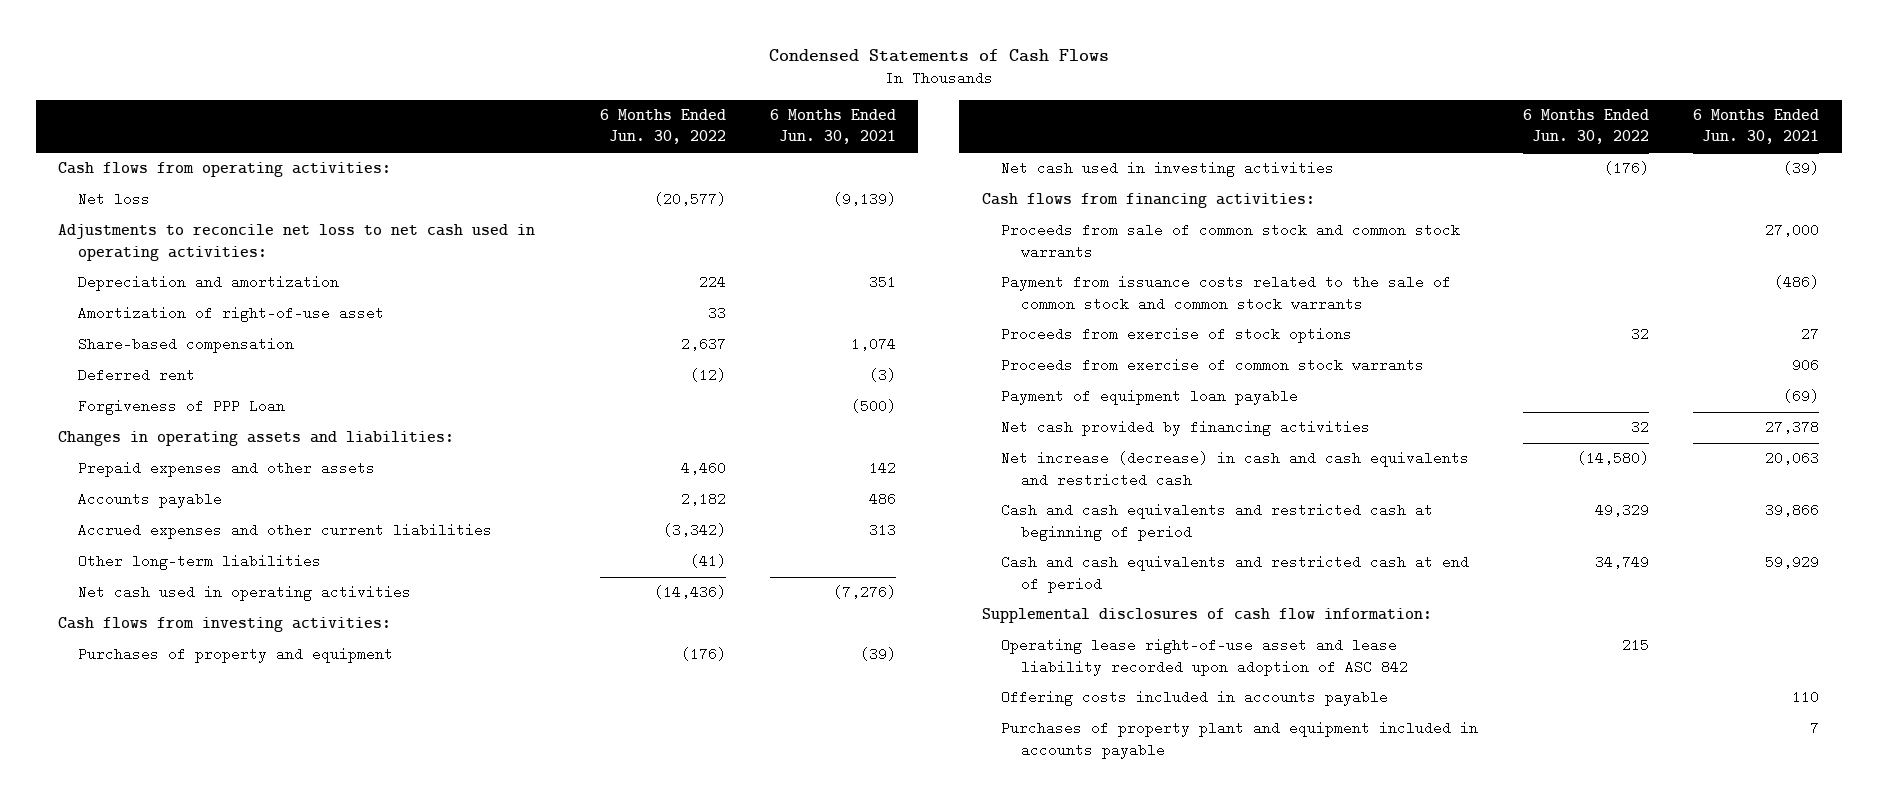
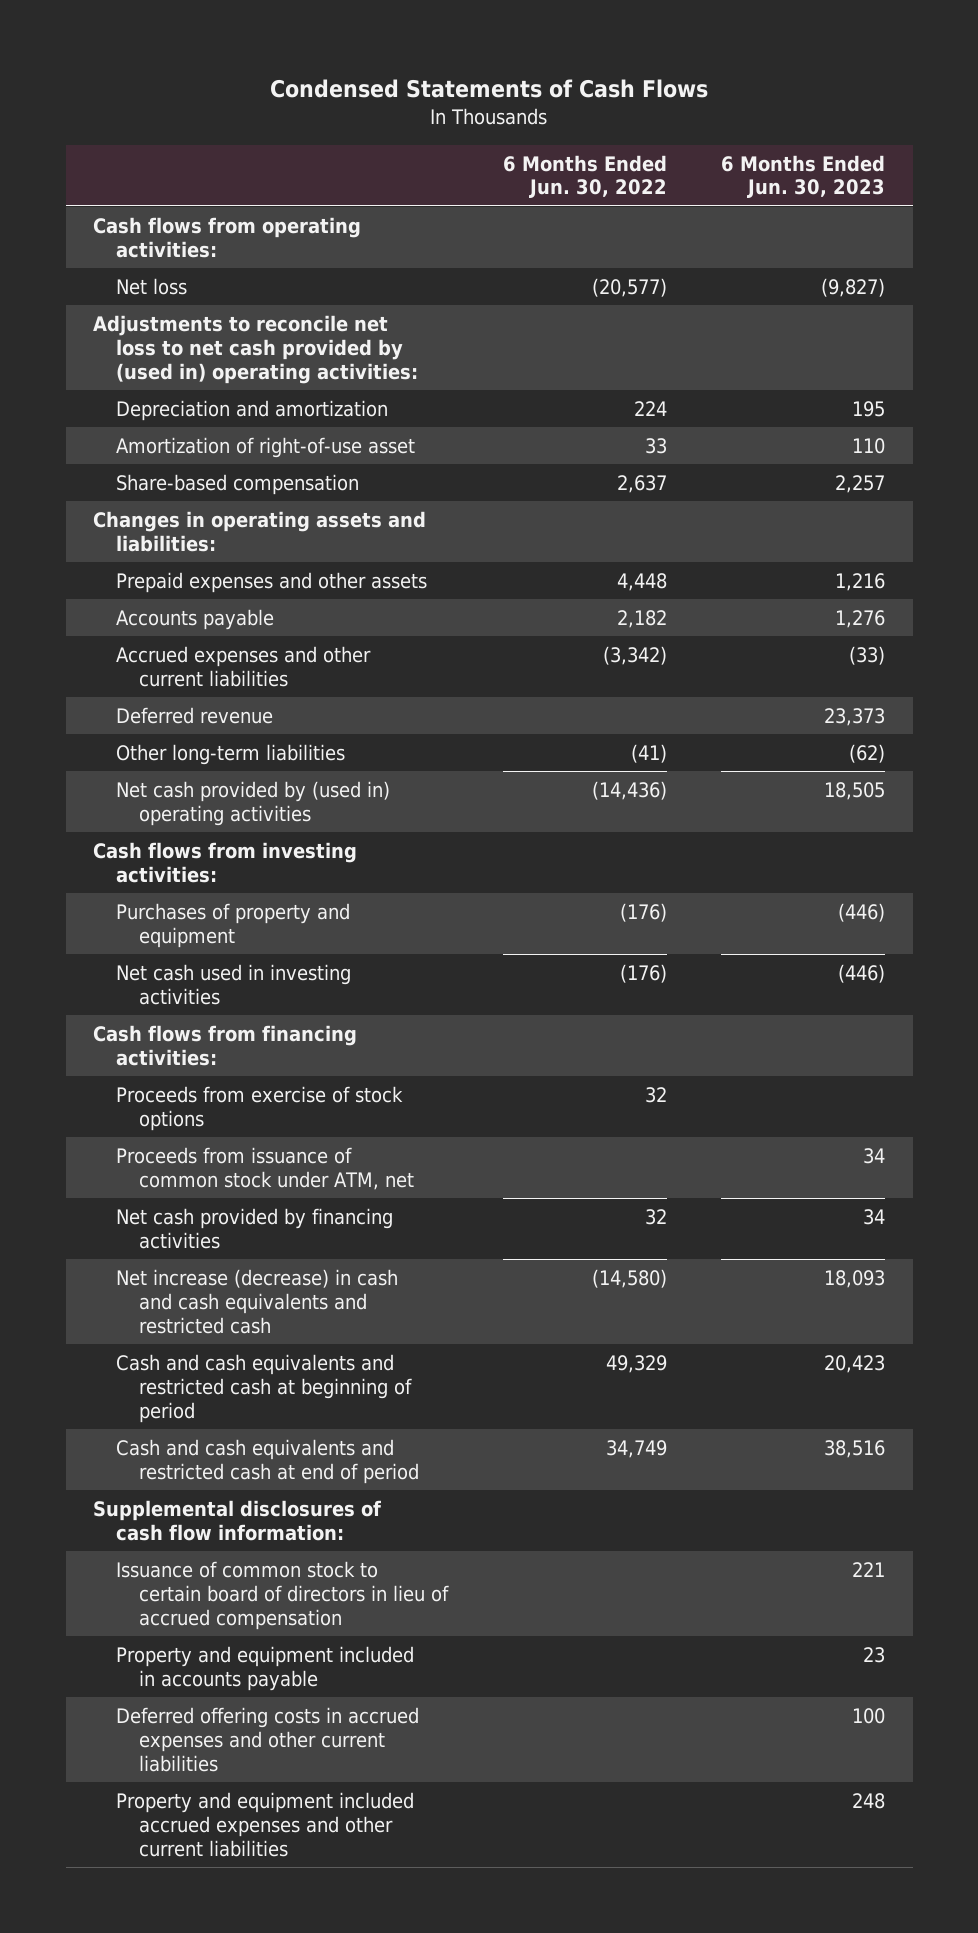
[770,109,897,145] 6 Months Ended Jun. 30, 2021 -> none
none -> [721,154,886,199] 6 Months Ended Jun. 30, 2023
[58,224,536,261] Adjustments to reconcile net loss to net cash used in operating activities: -> [93,314,419,384] Adjustments to reconcile net loss to net cash provided by (used in) operating activities:
[78,368,196,383] Deferred rent -> none
[78,399,286,416] Forgiveness of PPP Loan -> none
[680,461,726,476] 4,460 -> [616,572,667,591] 4,448
none -> [116,706,274,724] Deferred revenue
[78,585,412,602] Net cash used in operating activities -> [116,780,391,826] Net cash provided by (used in) operating activities
[1001,223,1461,259] Proceeds from sale of common stock and common stock warrants -> none
[1001,275,1452,311] Payment from issuance costs related to the sale of common stock and common stock warrants -> none
[1001,389,1299,406] Payment of equipment loan payable -> none
[1001,358,1425,373] Proceeds from exercise of common stock warrants -> [116,1146,415,1190] Proceeds from issuance of common stock under ATM, net
[1001,638,1408,676] Operating lease right-of-use asset and lease liability recorded upon adoption of ASC 842 -> none
[1001,690,1389,707] Offering costs included in accounts payable -> none
none -> [116,1560,450,1630] Issuance of common stock to certain board of directors in lieu of accrued compensation
[1001,721,1479,759] Purchases of property plant and equipment included in accounts payable -> [116,1645,415,1691] Property and equipment included in accounts payable
none -> [116,1706,420,1772] Deferred offering costs in accrued expenses and other current liabilities
none -> [116,1791,415,1857] Property and equipment included accrued expenses and other current liabilities

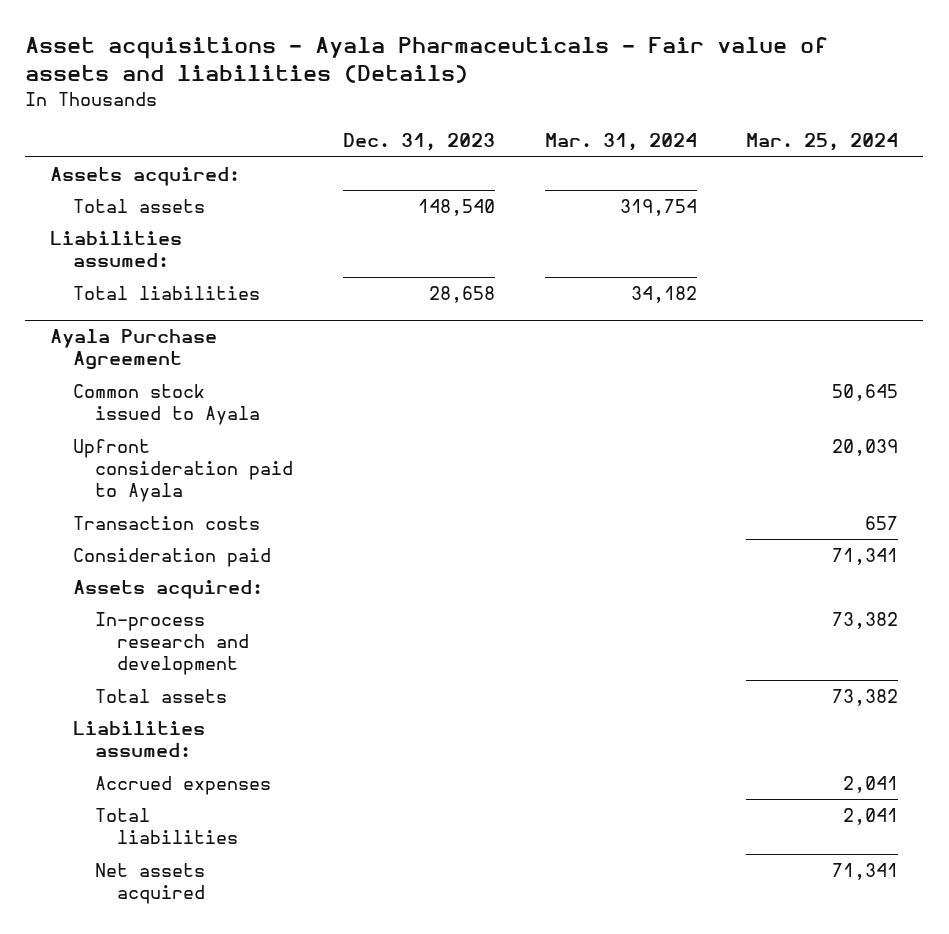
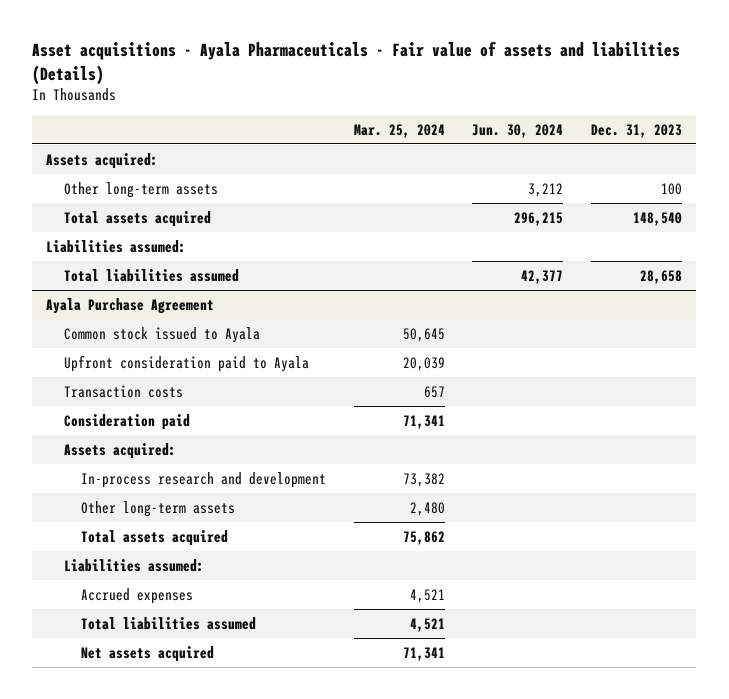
[544,133,697,152] Mar. 31, 2024 -> none
none -> [472,123,564,138] Jun. 30, 2024
none -> [63,181,218,198] Other long-term assets
[72,199,205,214] Total assets -> [63,210,211,227] Total assets acquired
[72,286,260,301] Total liabilities -> [63,268,239,282] Total liabilities assumed
none -> [80,500,235,517] Other long-term assets
[94,689,227,704] Total assets -> [80,529,228,546] Total assets acquired
[832,689,899,707] 73,382 -> [402,530,445,545] 75,862
[843,776,899,794] 2,041 -> [409,588,445,603] 4,521
[94,808,239,845] Total liabilities -> [80,616,256,630] Total liabilities assumed
[843,808,899,826] 2,041 -> [409,617,445,632] 4,521

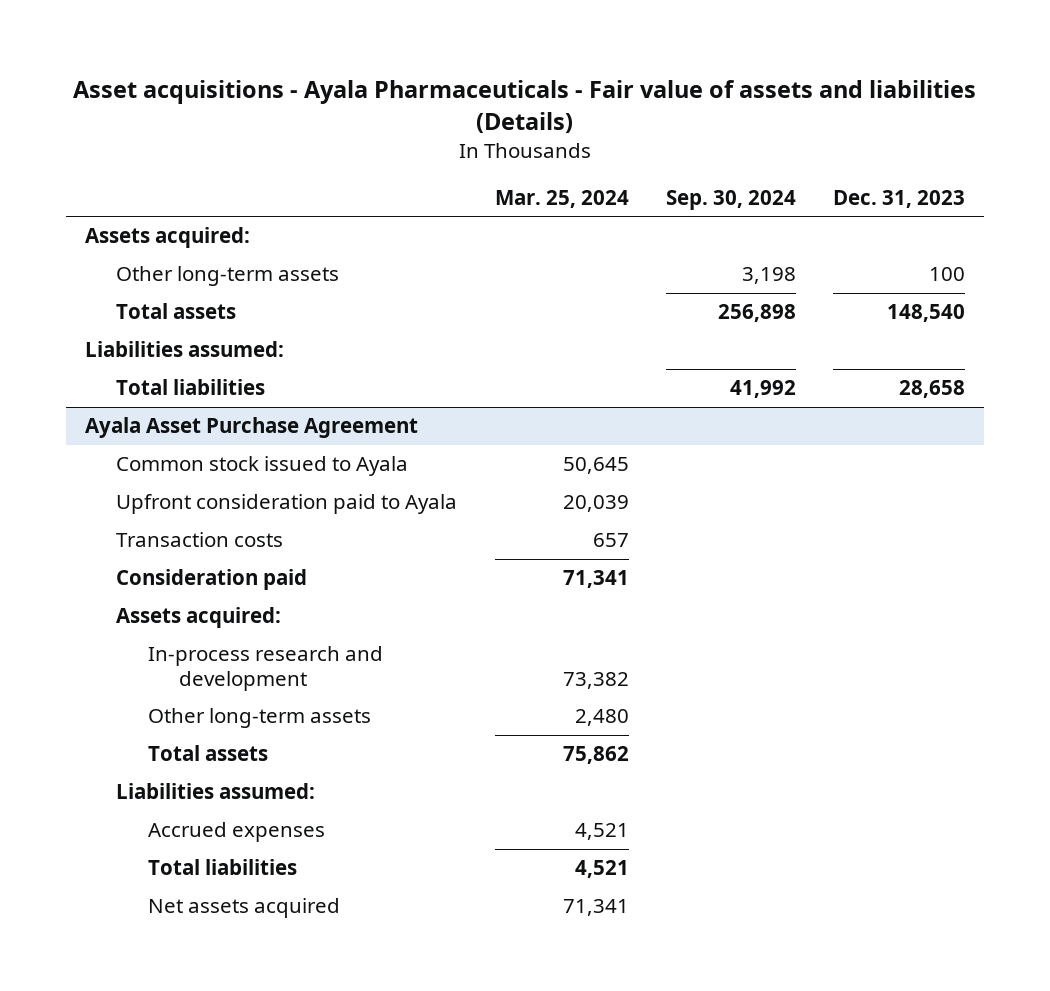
[472,123,564,138] Jun. 30, 2024 -> none
none -> [665,189,796,210] Sep. 30, 2024
[63,210,211,227] Total assets acquired -> [116,303,237,320] Total assets
[63,268,239,282] Total liabilities assumed -> [116,379,266,396] Total liabilities
[46,297,215,314] Ayala Purchase Agreement -> [85,417,419,439] Ayala Asset Purchase Agreement
[80,529,228,546] Total assets acquired -> [147,745,268,762] Total assets
[80,616,256,630] Total liabilities assumed -> [147,859,297,876] Total liabilities

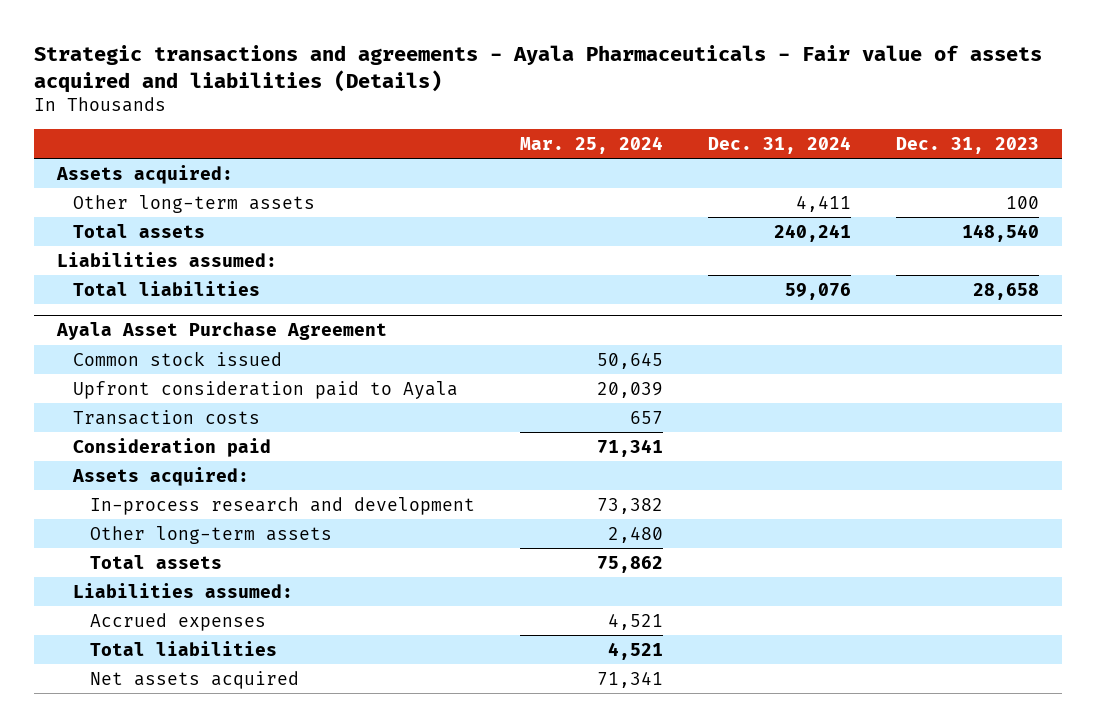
[73,80,977,134] Asset acquisitions - Ayala Pharmaceuticals - Fair value of assets and liabilities (Details) -> [34,45,1043,94] Strategic transactions and agreements - Ayala Pharmaceuticals - Fair value of assets acquired and liabilities (Details)
[665,189,796,210] Sep. 30, 2024 -> none
none -> [708,135,852,154] Dec. 31, 2024
[116,456,409,477] Common stock issued to Ayala -> [73,350,283,366] Common stock issued

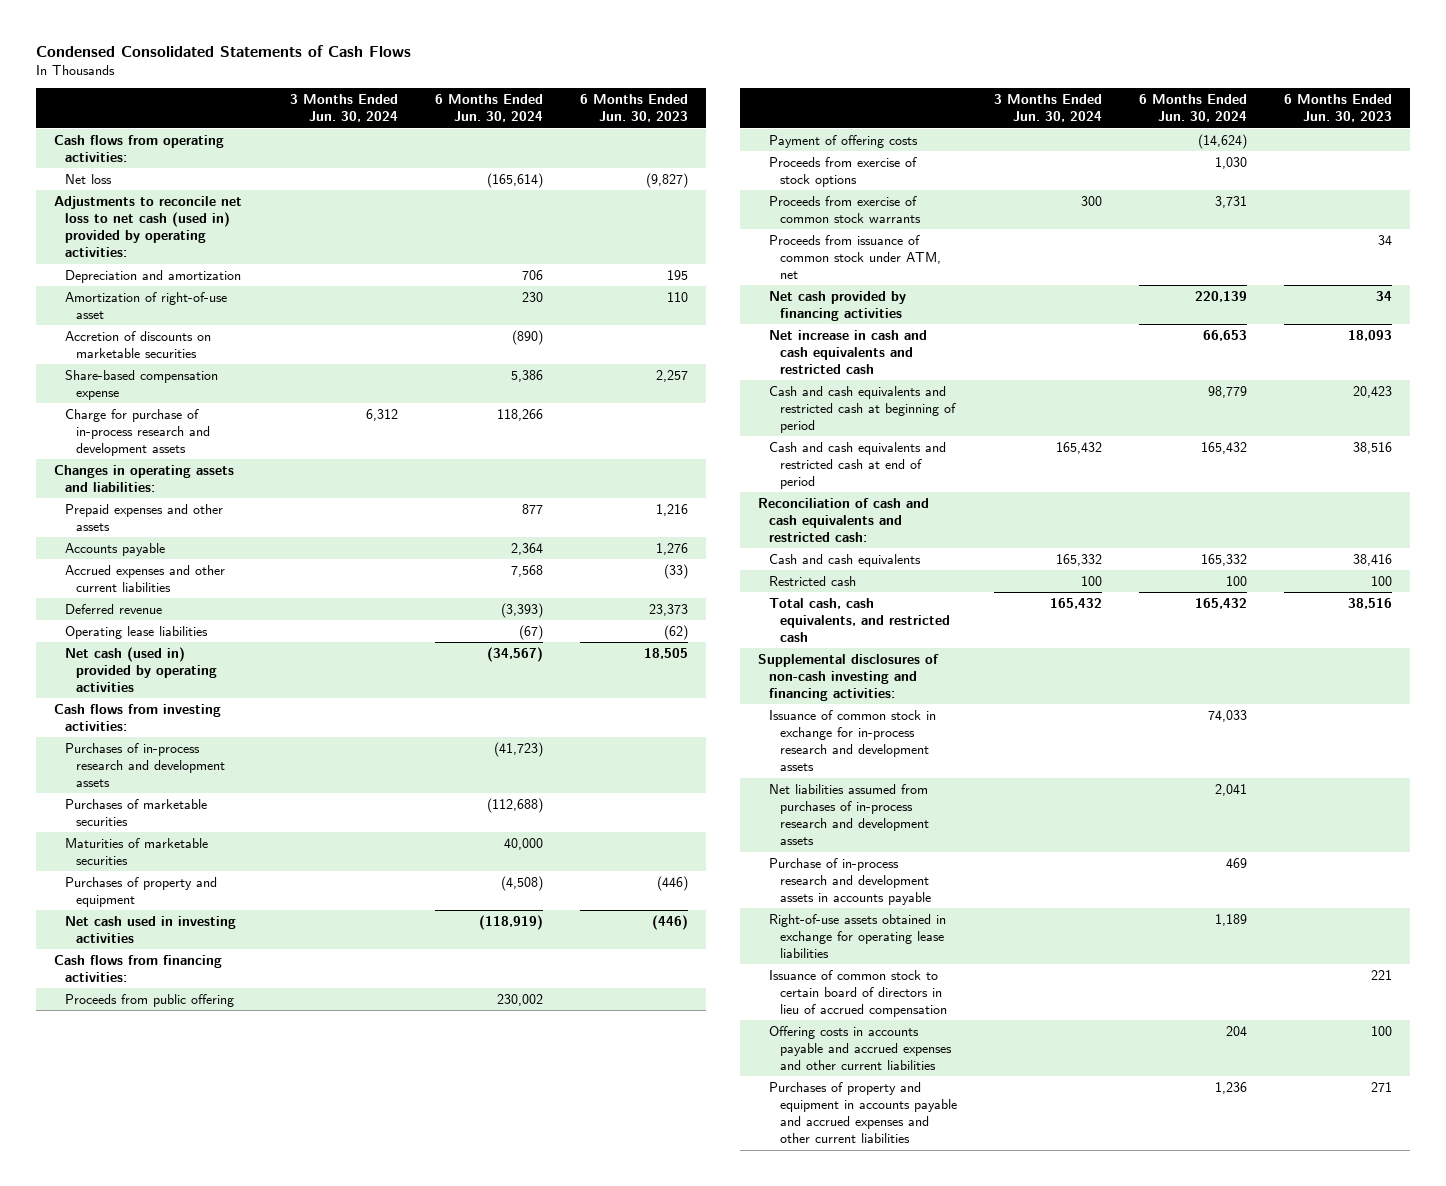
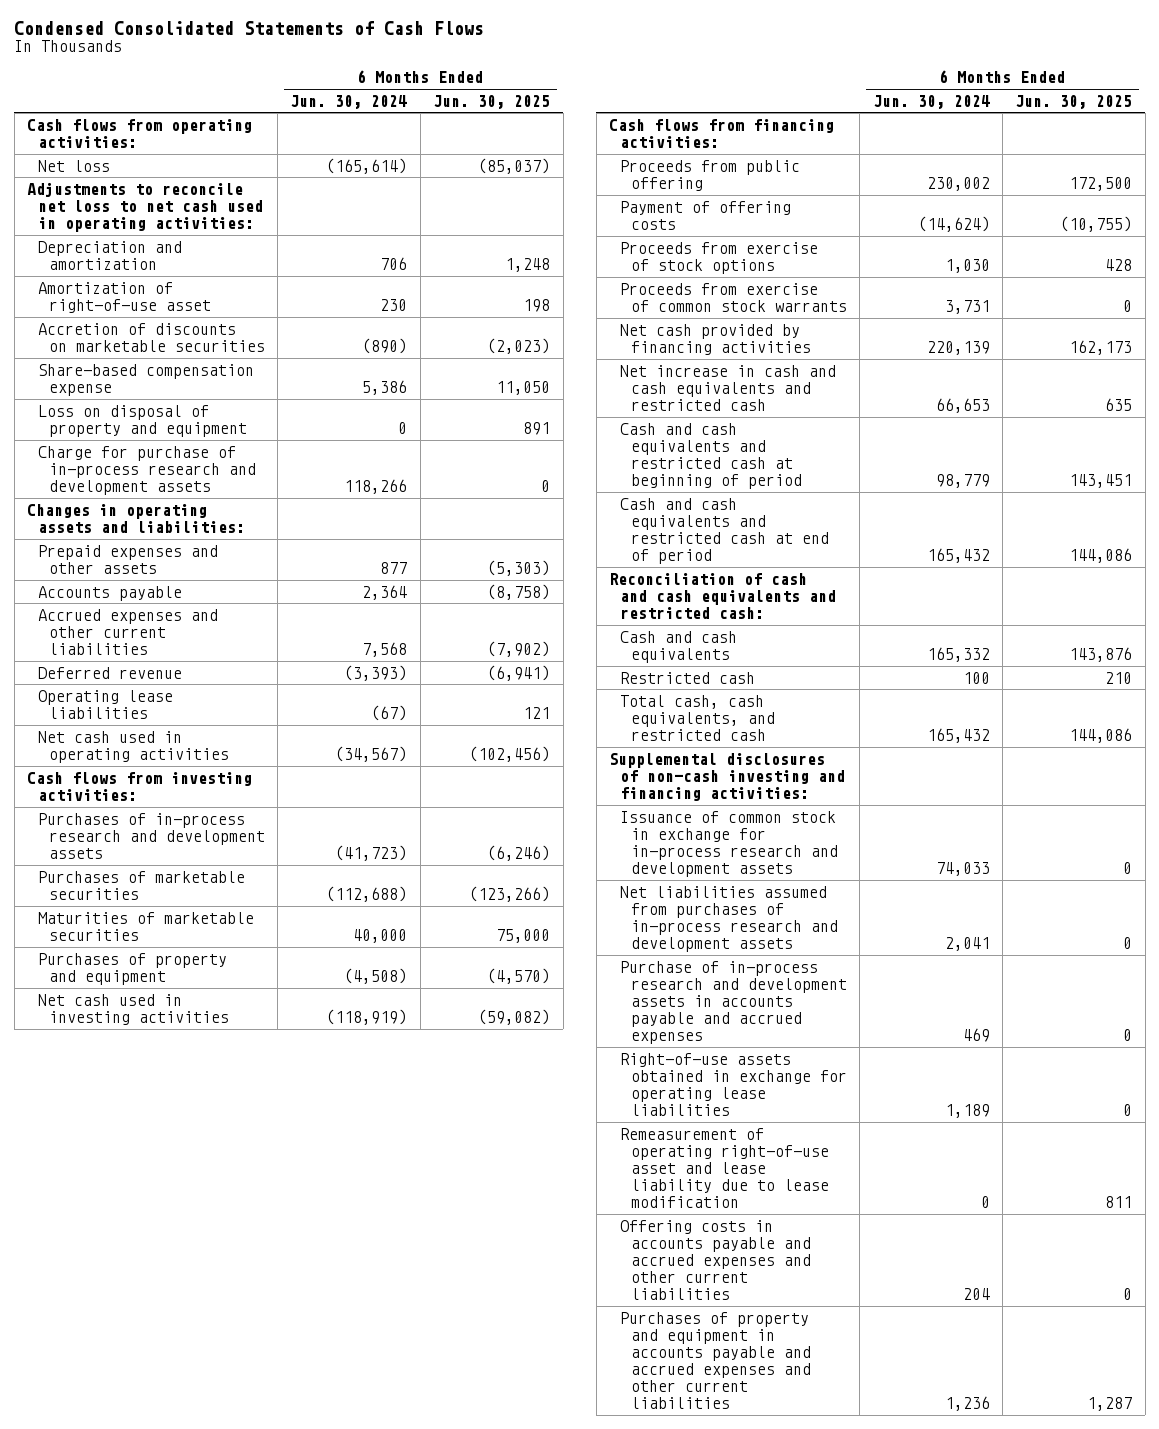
[289,94,398,123] 3 Months Ended Jun. 30, 2024 -> none
[579,94,688,123] 6 Months Ended Jun. 30, 2023 -> none
none -> [433,94,551,109] Jun. 30, 2025
[54,195,243,258] Adjustments to reconcile net loss to net cash (used in) provided by operating activities: -> [27,181,263,233] Adjustments to reconcile net loss to net cash used in operating activities:
none -> [37,404,247,437] Loss on disposal of property and equipment
[64,646,217,693] Net cash (used in) provided by operating activities -> [37,730,229,763] Net cash used in operating activities
[769,234,941,280] Proceeds from issuance of common stock under ATM, net -> none
[769,857,931,906] Purchase of in-process research and development assets in accounts payable -> [619,960,847,1045] Purchase of in-process research and development assets in accounts payable and accrued expenses
[769,969,947,1018] Issuance of common stock to certain board of directors in lieu of accrued compensation -> none
none -> [619,1127,829,1209] Remeasurement of operating right-of-use asset and lease liability due to lease modification

